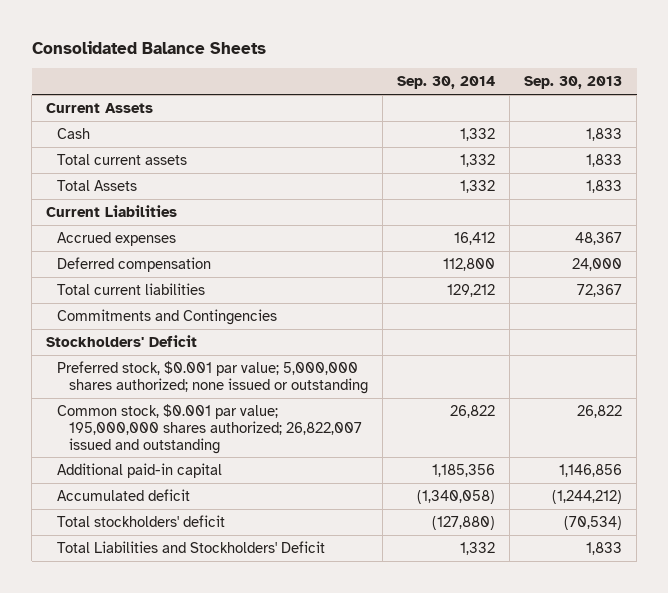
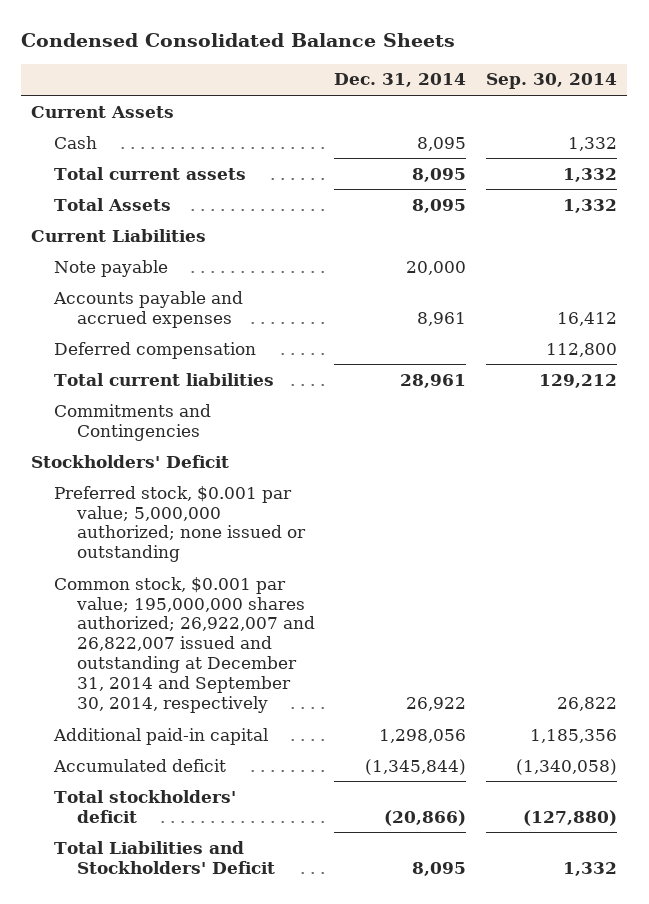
[31,40,266,54] Consolidated Balance Sheets -> [21,32,456,47] Condensed Consolidated Balance Sheets
[524,76,623,90] Sep. 30, 2013 -> none
none -> [334,73,467,88] Dec. 31, 2014
none -> [53,259,168,277] Note payable
[57,231,177,246] Accrued expenses -> [52,290,243,328] Accounts payable and accrued expenses
[57,360,368,394] Preferred stock, $0.001 par value; 5,000,000 shares authorized; none issued or outstanding -> [53,485,306,563] Preferred stock, $0.001 par value; 5,000,000 authorized; none issued or outstanding
[57,403,362,454] Common stock, $0.001 par value; 195,000,000 shares authorized; 26,822,007 issued and outstanding -> [53,576,315,713] Common stock, $0.001 par value; 195,000,000 shares authorized; 26,922,007 and 26,822,007 issued and outstanding at December 31, 2014 and September 30, 2014, respectively

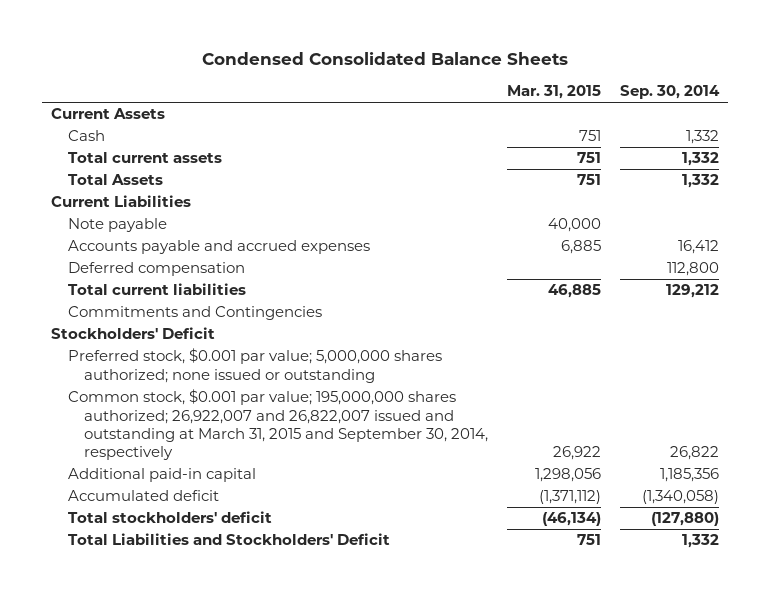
[334,73,467,88] Dec. 31, 2014 -> none
none -> [506,84,601,99] Mar. 31, 2015
[53,485,306,563] Preferred stock, $0.001 par value; 5,000,000 authorized; none issued or outstanding -> [67,348,442,383] Preferred stock, $0.001 par value; 5,000,000 shares authorized; none issued or outstanding
[53,576,315,713] Common stock, $0.001 par value; 195,000,000 shares authorized; 26,922,007 and 26,822,007 issued and outstanding at December 31, 2014 and September 30, 2014, respectively -> [67,389,489,460] Common stock, $0.001 par value; 195,000,000 shares authorized; 26,922,007 and 26,822,007 issued and outstanding at March 31, 2015 and September 30, 2014, respectively

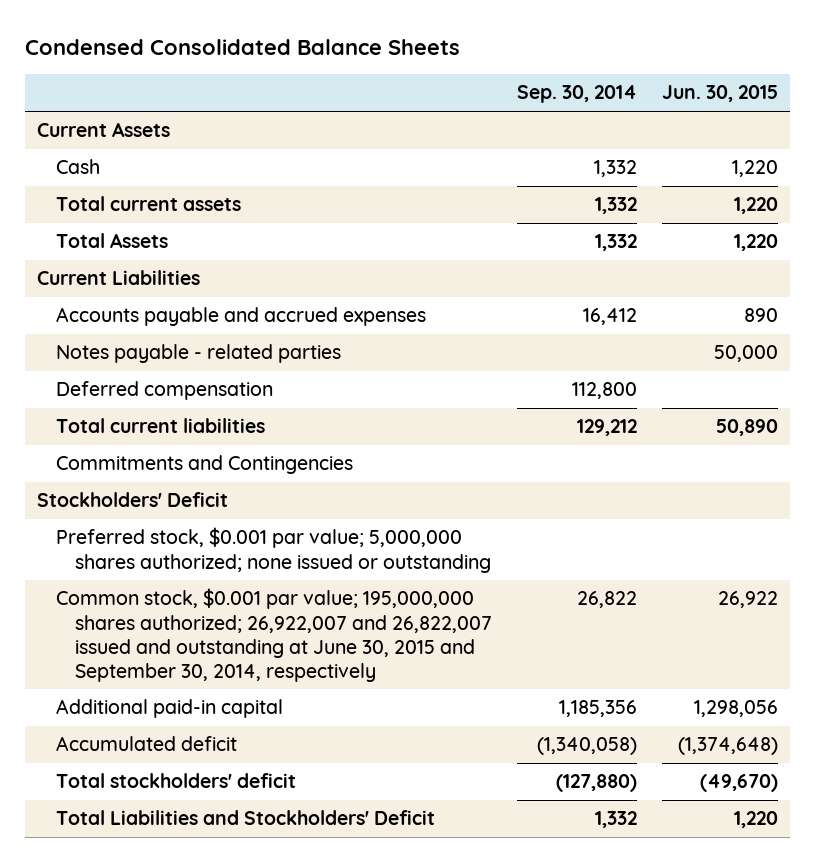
[506,84,601,99] Mar. 31, 2015 -> none
none -> [661,85,778,103] Jun. 30, 2015
[67,218,167,233] Note payable -> none
none -> [56,344,342,364] Notes payable - related parties
[67,389,489,460] Common stock, $0.001 par value; 195,000,000 shares authorized; 26,922,007 and 26,822,007 issued and outstanding at March 31, 2015 and September 30, 2014, respectively -> [56,588,493,682] Common stock, $0.001 par value; 195,000,000 shares authorized; 26,922,007 and 26,822,007 issued and outstanding at June 30, 2015 and September 30, 2014, respectively

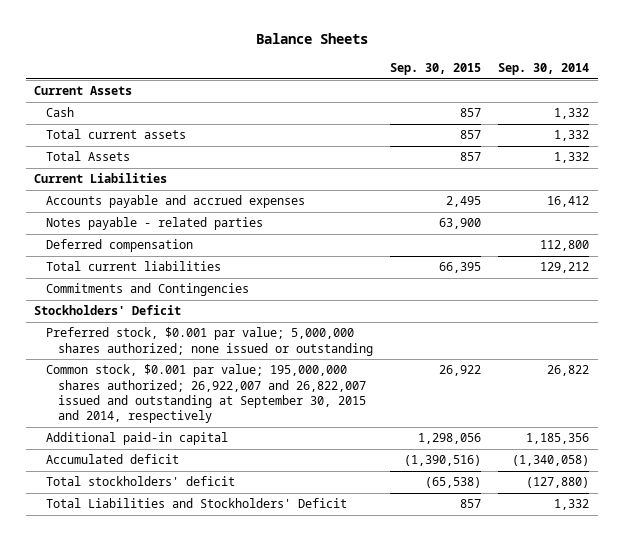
[24,38,460,55] Condensed Consolidated Balance Sheets -> [255,33,368,45] Balance Sheets
[661,85,778,103] Jun. 30, 2015 -> none
none -> [390,62,482,75] Sep. 30, 2015
[56,588,493,682] Common stock, $0.001 par value; 195,000,000 shares authorized; 26,922,007 and 26,822,007 issued and outstanding at June 30, 2015 and September 30, 2014, respectively -> [46,364,367,423] Common stock, $0.001 par value; 195,000,000 shares authorized; 26,922,007 and 26,822,007 issued and outstanding at September 30, 2015 and 2014, respectively

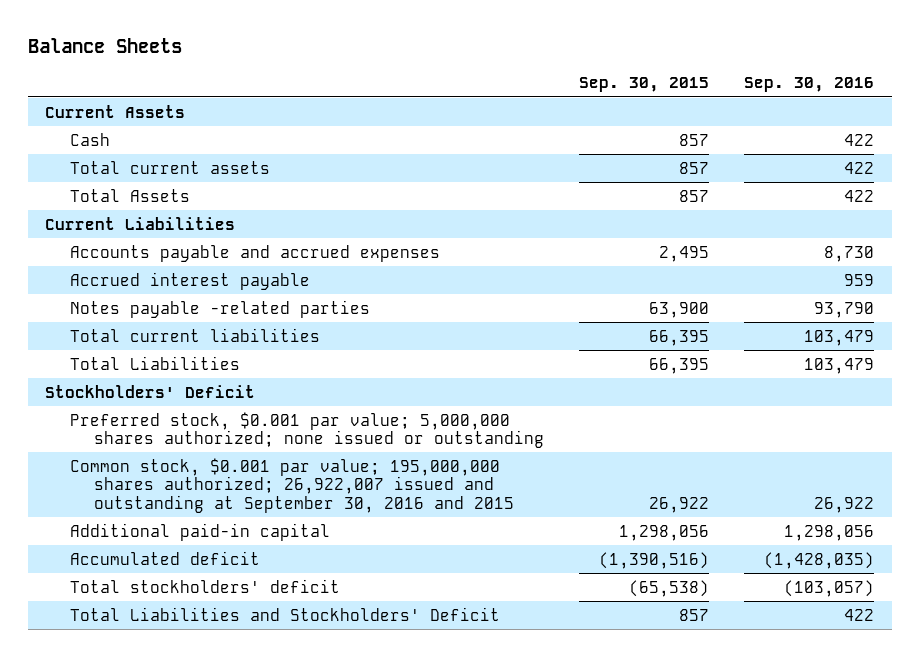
[498,62,590,75] Sep. 30, 2014 -> none
none -> [744,77,875,93] Sep. 30, 2016
[46,239,194,253] Deferred compensation -> none
none -> [69,271,310,290] Accrued interest payable
[46,217,264,231] Notes payable - related parties -> [69,299,370,318] Notes payable -related parties
[46,283,250,297] Commitments and Contingencies -> none
none -> [69,355,240,370] Total Liabilities
[46,364,367,423] Common stock, $0.001 par value; 195,000,000 shares authorized; 26,922,007 and 26,822,007 issued and outstanding at September 30, 2015 and 2014, respectively -> [69,457,514,513] Common stock, $0.001 par value; 195,000,000 shares authorized; 26,922,007 issued and outstanding at September 30, 2016 and 2015

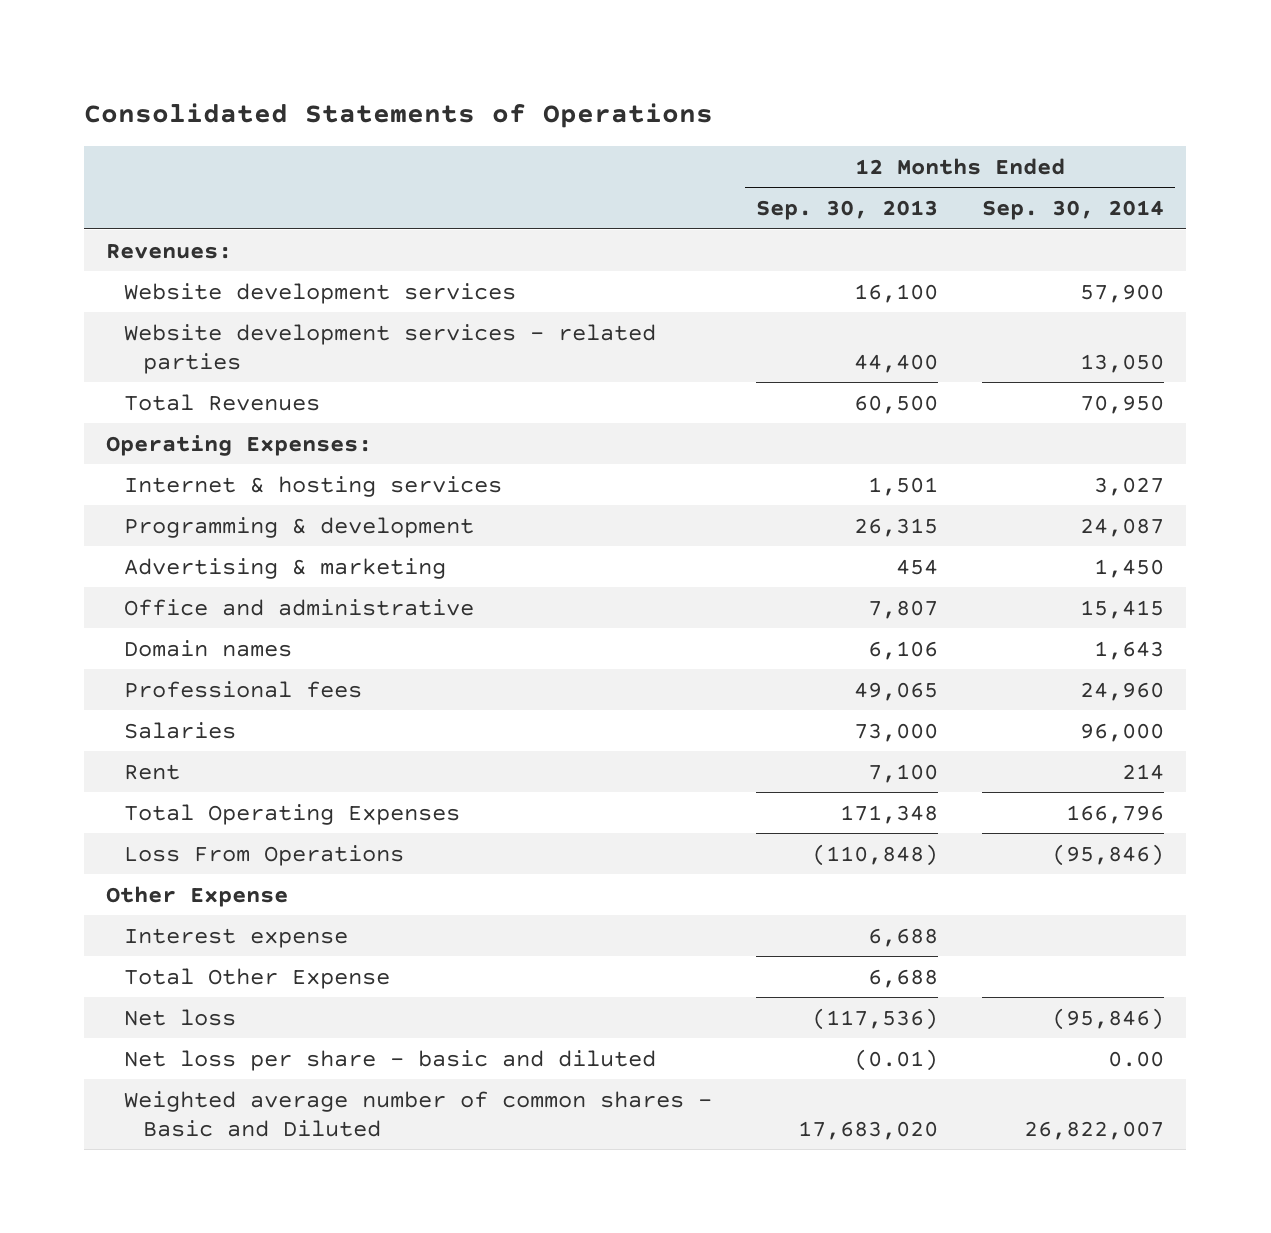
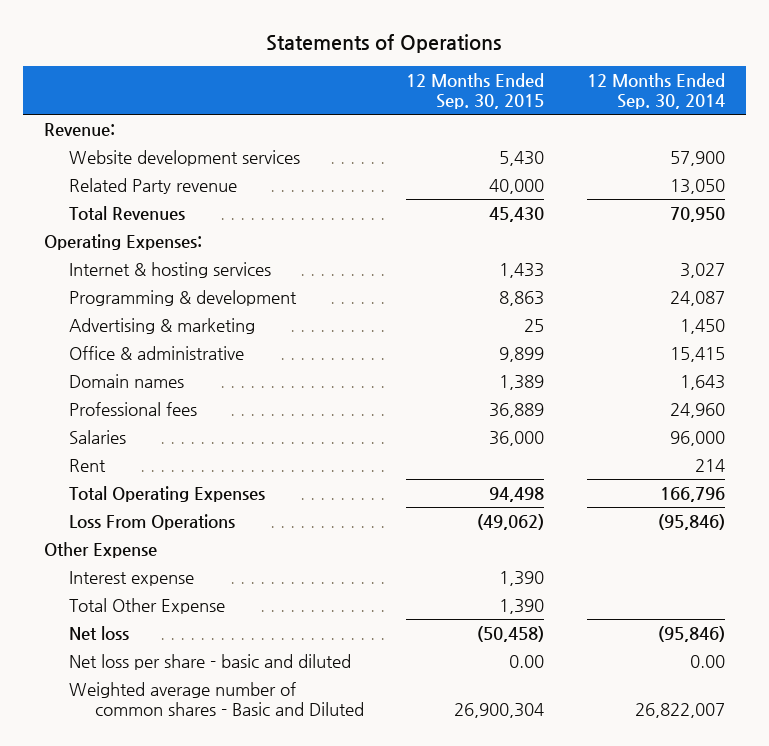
[84,102,714,128] Consolidated Statements of Operations -> [266,34,502,54] Statements of Operations
[756,200,939,221] Sep. 30, 2013 -> none
none -> [406,73,545,110] 12 Months Ended Sep. 30, 2015
[106,243,233,259] Revenues: -> [44,122,116,136] Revenue:
[124,323,657,374] Website development services - related parties -> [69,177,238,194] Related Party revenue
[124,598,475,616] Office and administrative -> [69,345,245,360] Office & administrative

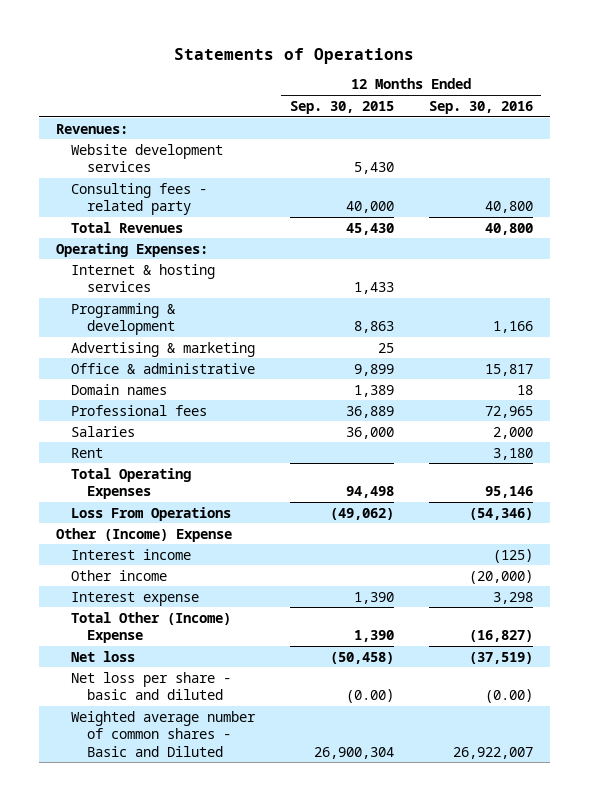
[586,73,725,110] 12 Months Ended Sep. 30, 2014 -> none
none -> [428,100,533,114] Sep. 30, 2016
[44,122,116,136] Revenue: -> [56,123,129,134] Revenues:
[69,177,238,194] Related Party revenue -> none
none -> [71,182,208,216] Consulting fees - related party
[44,541,158,558] Other Expense -> [56,527,233,542] Other (Income) Expense
none -> [71,548,192,560] Interest income
none -> [71,569,168,581] Other income
[69,597,226,614] Total Other Expense -> [71,611,232,644] Total Other (Income) Expense
[509,654,545,668] 0.00 -> [346,689,395,704] (0.00)

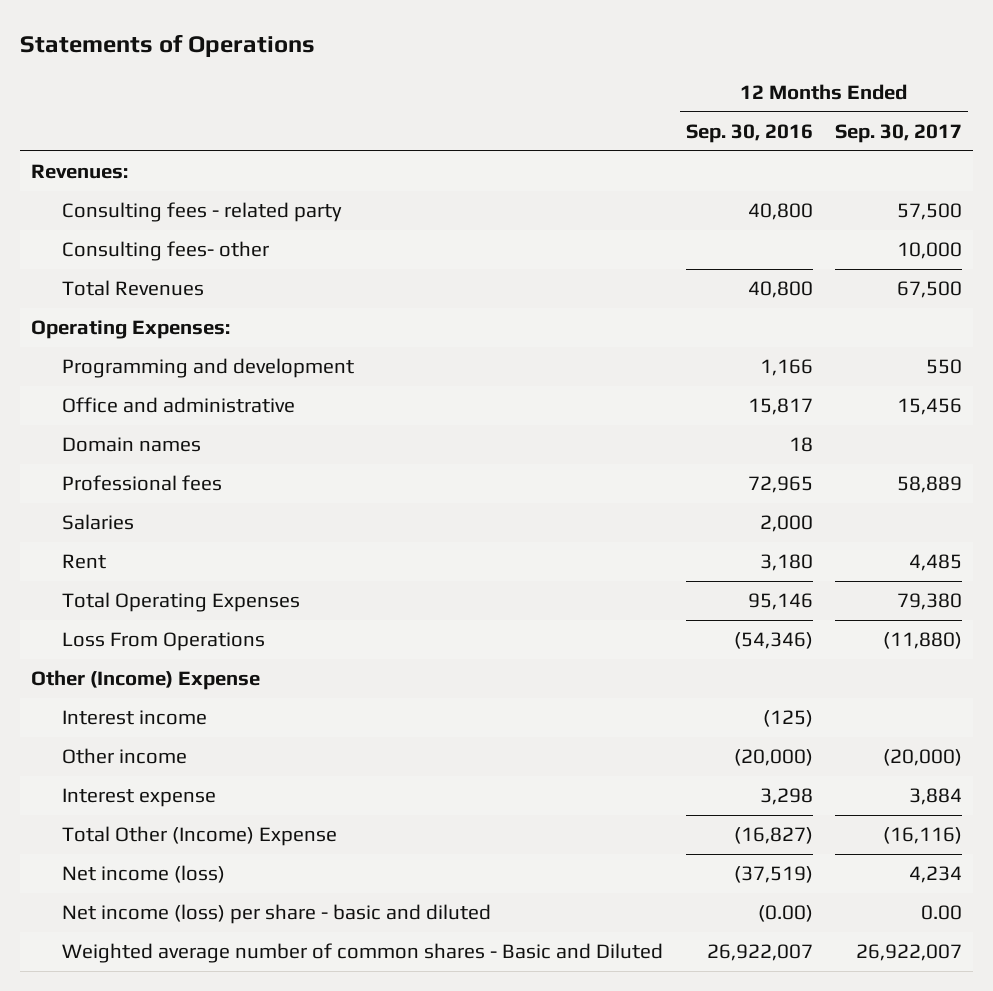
[290,100,395,114] Sep. 30, 2015 -> none
none -> [835,123,963,143] Sep. 30, 2017
[71,143,224,173] Website development services -> none
none -> [62,241,270,262] Consulting fees- other
[71,263,216,293] Internet & hosting services -> none
[71,341,256,357] Advertising & marketing -> none
[71,302,177,336] Programming & development -> [62,358,355,379] Programming and development
[71,362,256,374] Office & administrative -> [62,397,296,414] Office and administrative
[71,650,136,662] Net loss -> [62,865,226,884] Net income (loss)
[71,671,232,701] Net loss per share - basic and diluted -> [62,904,492,925] Net income (loss) per share - basic and diluted

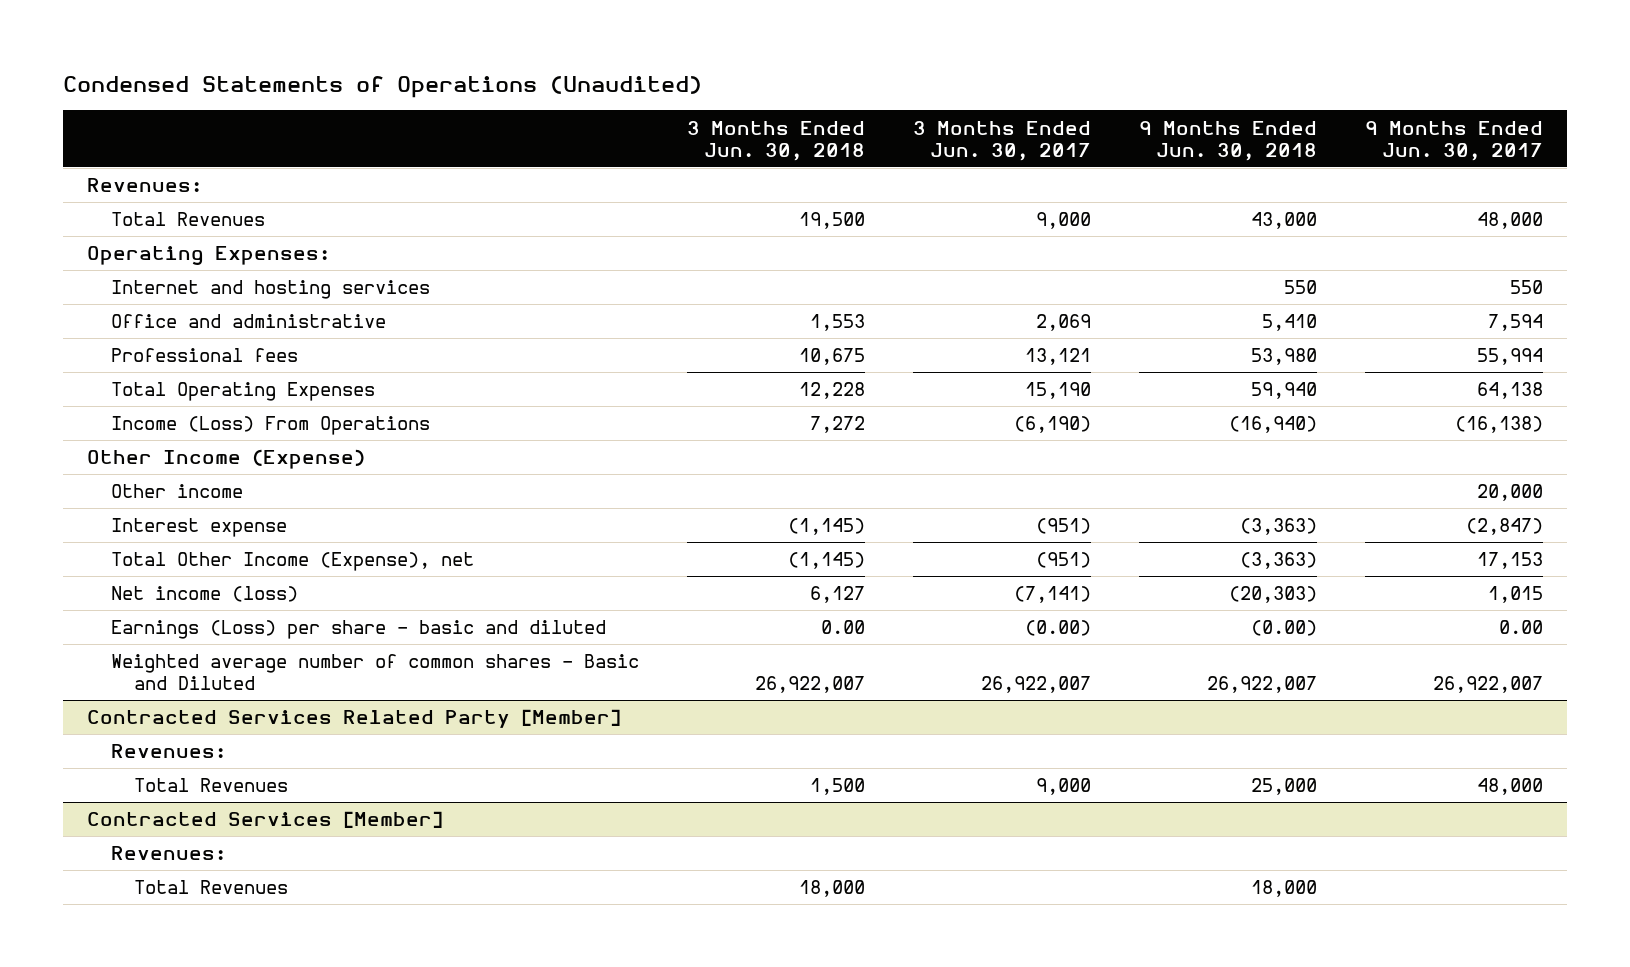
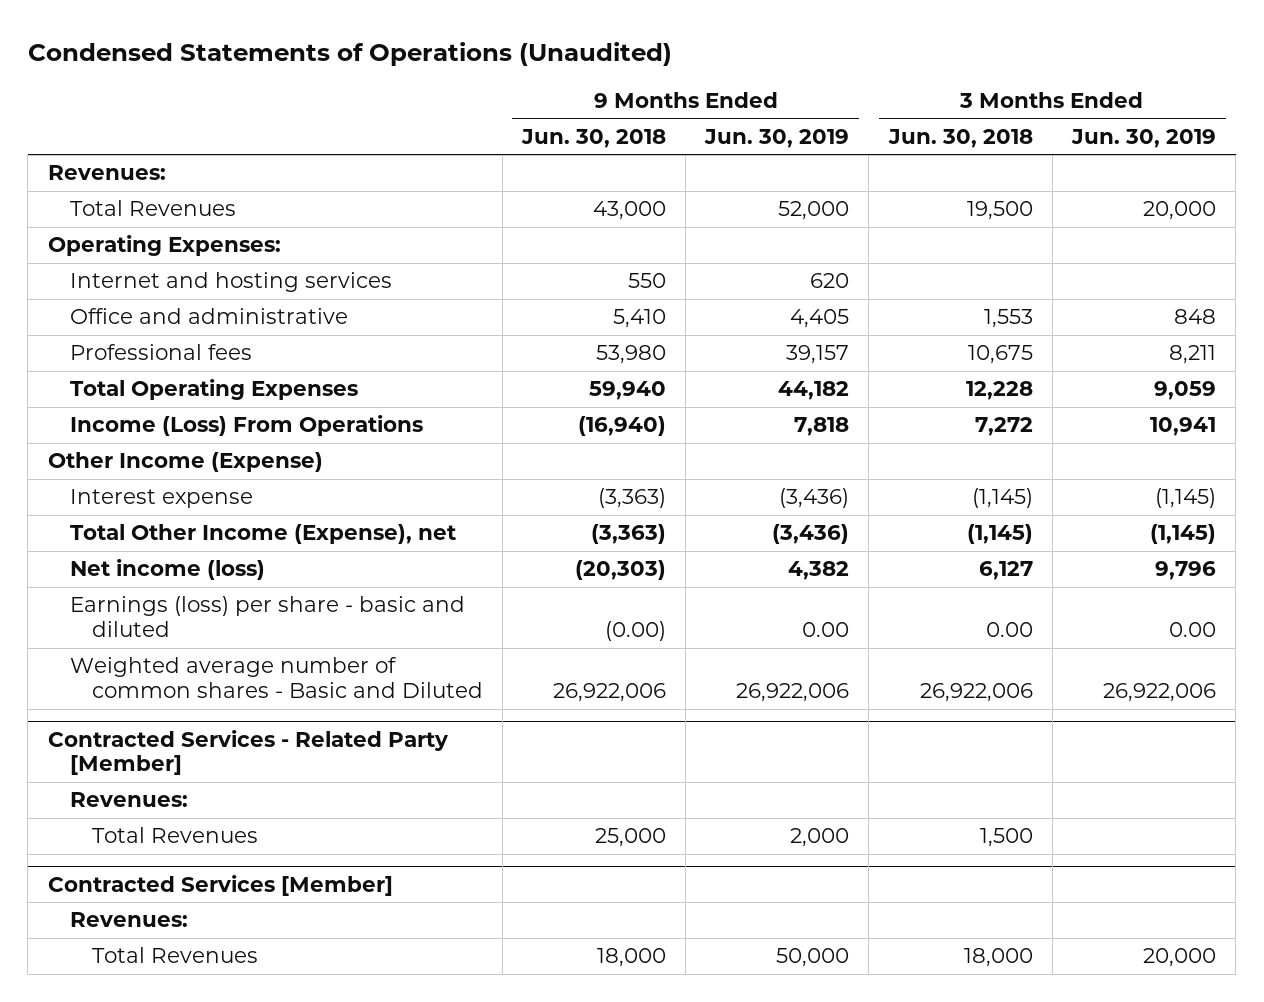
[912,120,1091,161] 3 Months Ended Jun. 30, 2017 -> none
[1364,120,1543,161] 9 Months Ended Jun. 30, 2017 -> none
none -> [704,128,850,148] Jun. 30, 2019
none -> [1070,128,1216,148] Jun. 30, 2019
[110,484,243,499] Other income -> none
[110,620,606,640] Earnings (Loss) per share - basic and diluted -> [69,596,465,638] Earnings (loss) per share - basic and diluted
[754,676,865,694] 26,922,007 -> [919,683,1033,703] 26,922,006
[1206,676,1317,694] 26,922,007 -> [552,683,666,703] 26,922,006
[87,709,622,729] Contracted Services Related Party [Member] -> [47,729,449,776] Contracted Services - Related Party [Member]

